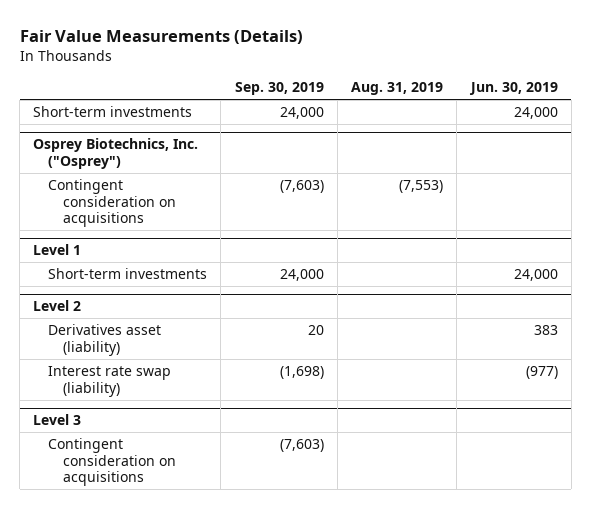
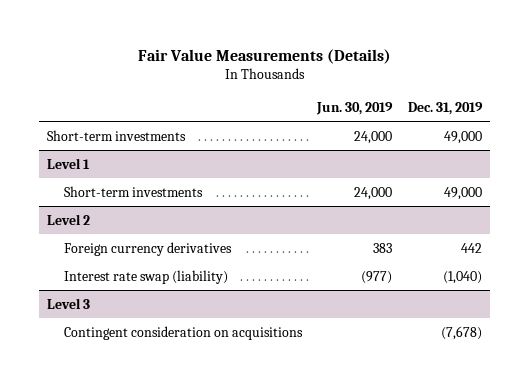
[234,82,324,96] Sep. 30, 2019 -> none
[351,82,444,96] Aug. 31, 2019 -> none
none -> [407,102,483,116] Dec. 31, 2019
[33,138,199,169] Osprey Biotechnics, Inc. ("Osprey") -> none
[48,179,176,228] Contingent consideration on acquisitions -> none
[48,324,162,356] Derivatives asset (liability) -> [63,241,232,256] Foreign currency derivatives

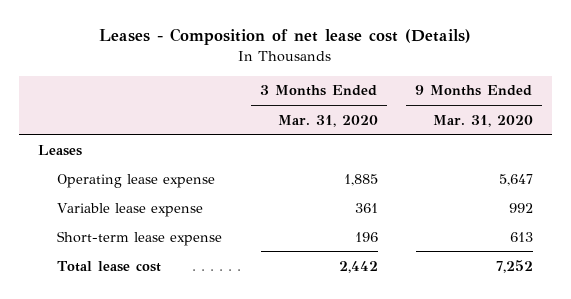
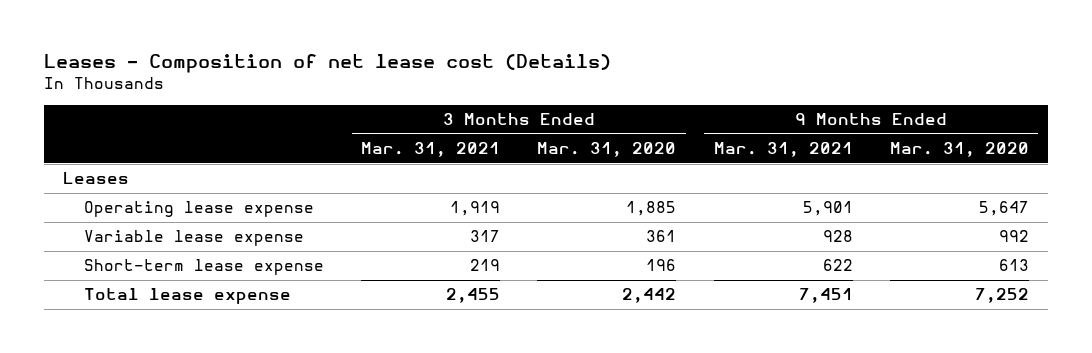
none -> [361,142,501,158] Mar. 31, 2021
none -> [713,142,853,158] Mar. 31, 2021
[57,260,162,272] Total lease cost -> [83,288,291,305] Total lease expense

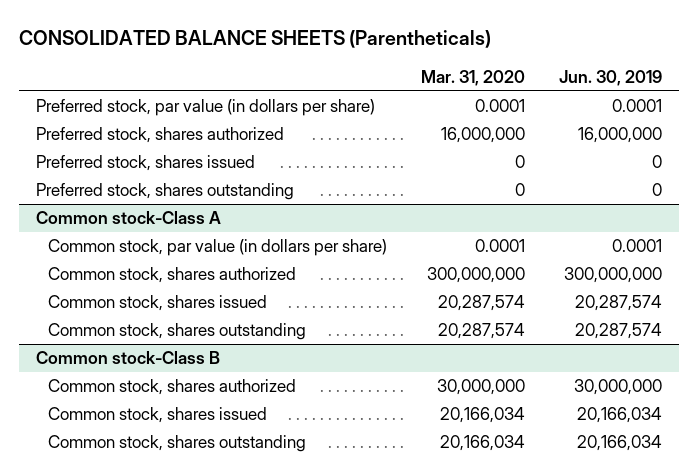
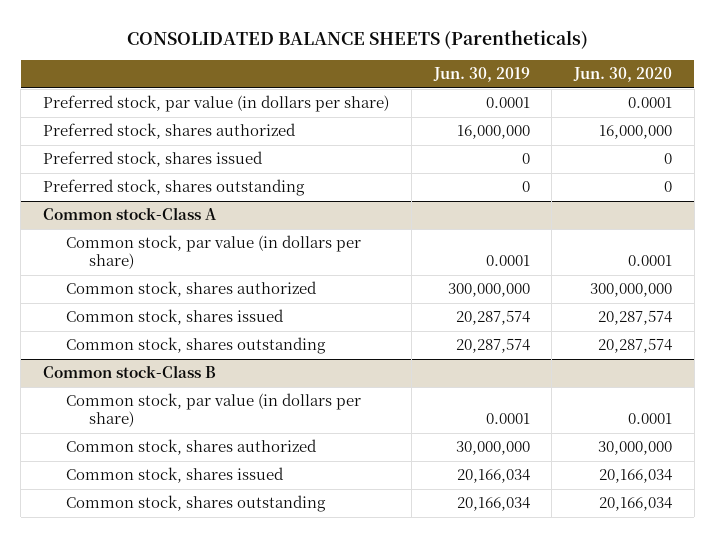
[421,69,526,86] Mar. 31, 2020 -> none
none -> [573,67,673,83] Jun. 30, 2020
none -> [66,393,362,428] Common stock, par value (in dollars per share)

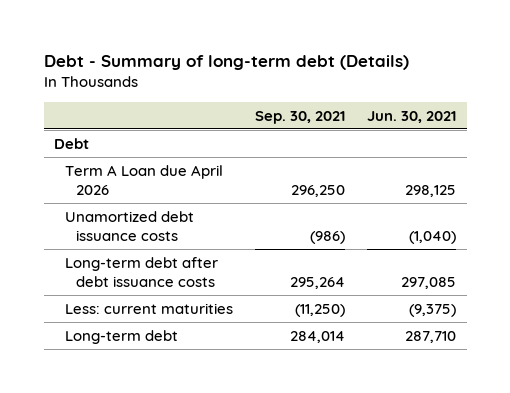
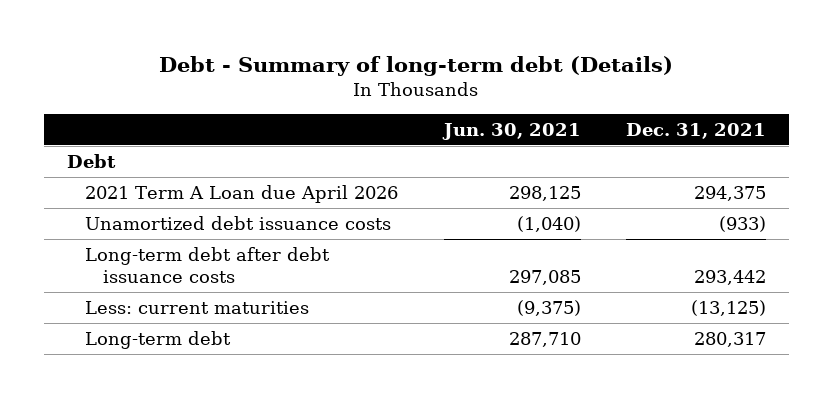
[255,110,346,124] Sep. 30, 2021 -> none
none -> [626,122,767,139] Dec. 31, 2021
[65,164,224,195] Term A Loan due April 2026 -> [84,185,398,204] 2021 Term A Loan due April 2026

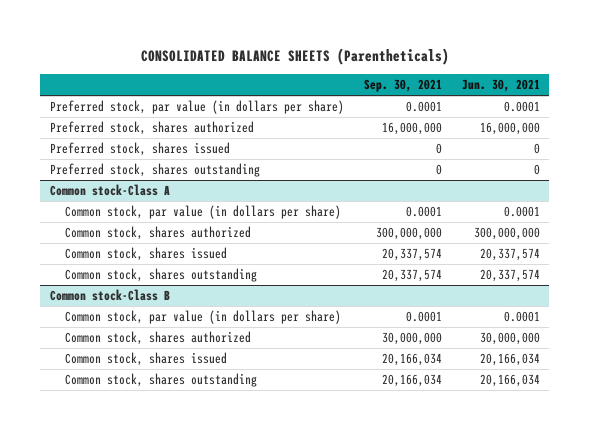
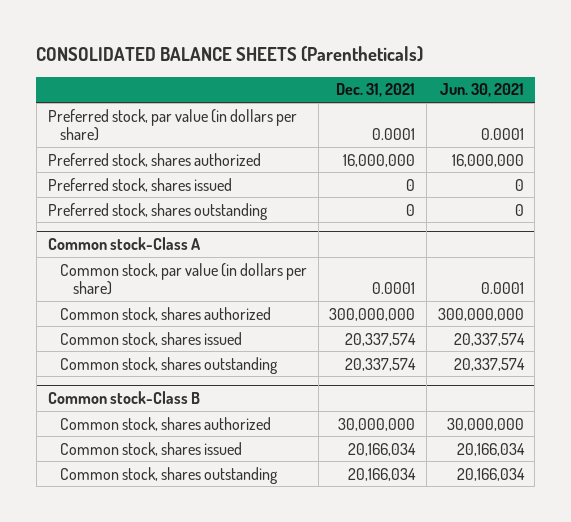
[363,79,442,93] Sep. 30, 2021 -> none
none -> [336,83,416,98] Dec. 31, 2021
[64,310,341,325] Common stock, par value (in dollars per share) -> none

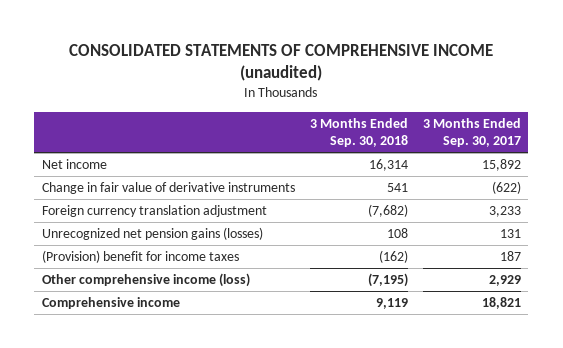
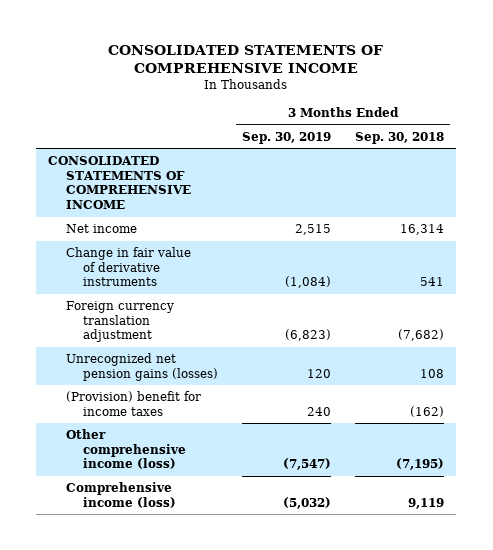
[69,44,494,82] CONSOLIDATED STATEMENTS OF COMPREHENSIVE INCOME (unaudited) -> [108,44,384,73] CONSOLIDATED STATEMENTS OF COMPREHENSIVE INCOME
[422,117,521,148] 3 Months Ended Sep. 30, 2017 -> none
none -> [242,131,332,144] Sep. 30, 2019
none -> [48,156,191,209] CONSOLIDATED STATEMENTS OF COMPREHENSIVE INCOME
[41,296,180,309] Comprehensive income -> [65,482,177,508] Comprehensive income (loss)

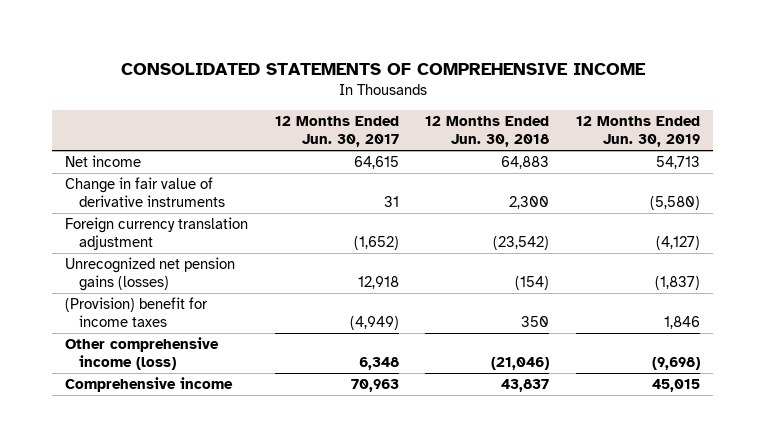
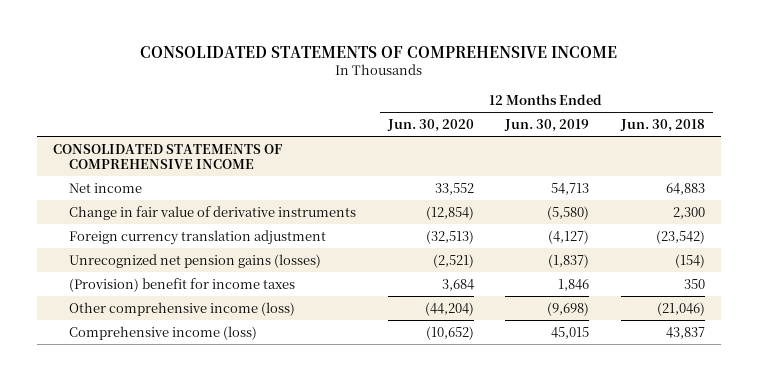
[274,116,399,148] 12 Months Ended Jun. 30, 2017 -> none
none -> [386,118,474,132] Jun. 30, 2020
none -> [53,143,283,169] CONSOLIDATED STATEMENTS OF COMPREHENSIVE INCOME
[65,376,234,392] Comprehensive income -> [68,325,257,340] Comprehensive income (loss)

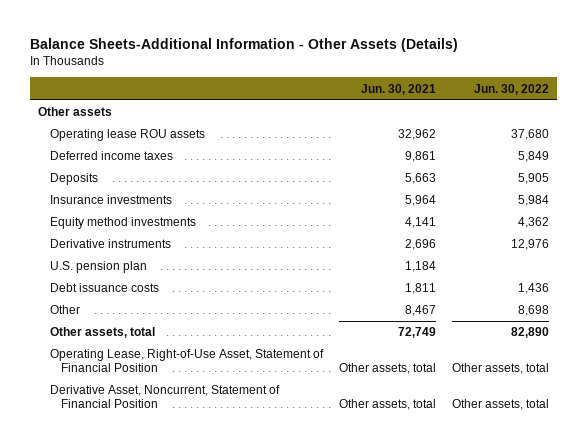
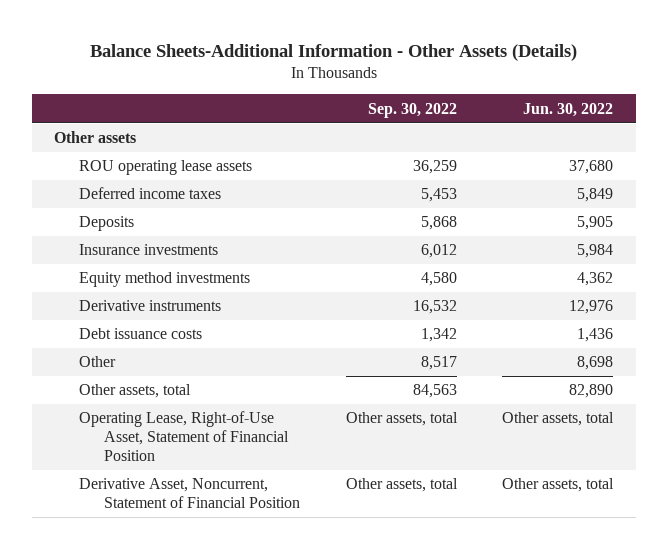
[360,83,436,95] Jun. 30, 2021 -> none
none -> [367,102,457,118] Sep. 30, 2022
[49,129,205,142] Operating lease ROU assets -> [79,160,253,176] ROU operating lease assets
[49,261,147,274] U.S. pension plan -> none

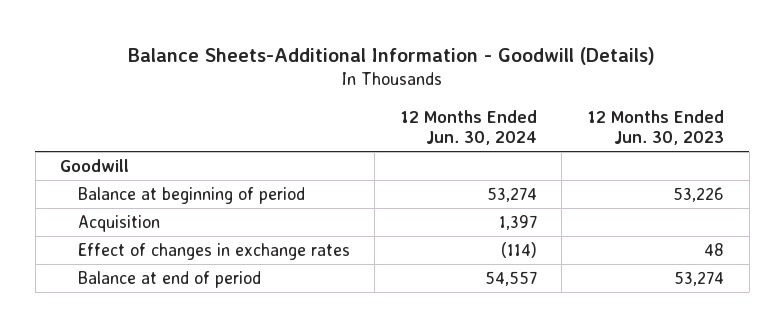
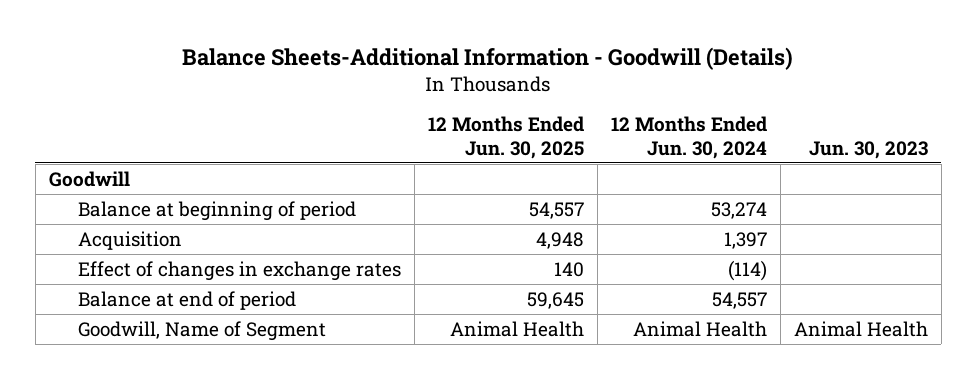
[587,109,725,146] 12 Months Ended Jun. 30, 2023 -> none
none -> [428,116,585,159] 12 Months Ended Jun. 30, 2025
none -> [808,140,928,159] Jun. 30, 2023
none -> [78,320,327,341] Goodwill, Name of Segment

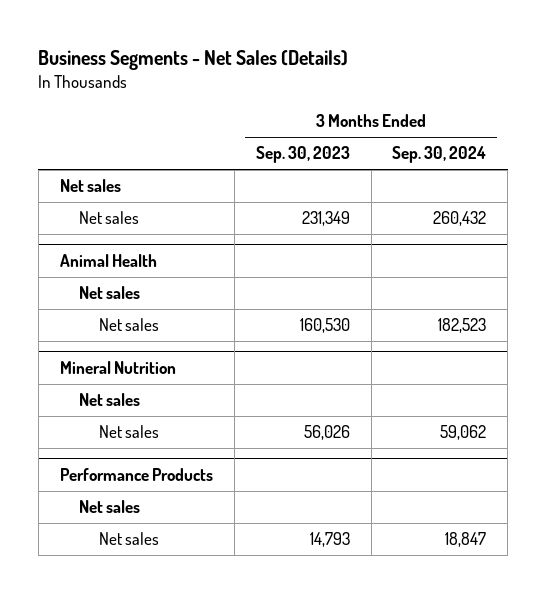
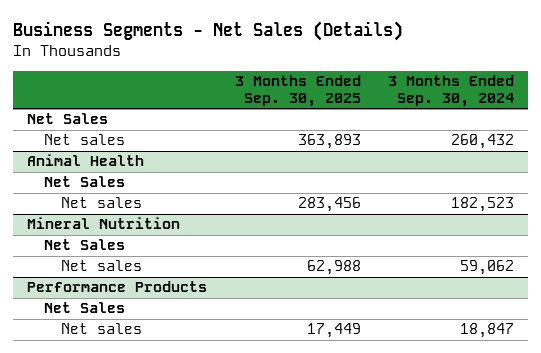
[255,146,350,164] Sep. 30, 2023 -> none
none -> [234,74,361,107] 3 Months Ended Sep. 30, 2025
[59,179,121,193] Net sales -> [26,113,108,125] Net Sales
[79,286,141,300] Net sales -> [44,176,126,188] Net Sales
[79,393,141,407] Net sales -> [44,239,126,251] Net Sales
[79,500,141,514] Net sales -> [44,302,126,314] Net Sales

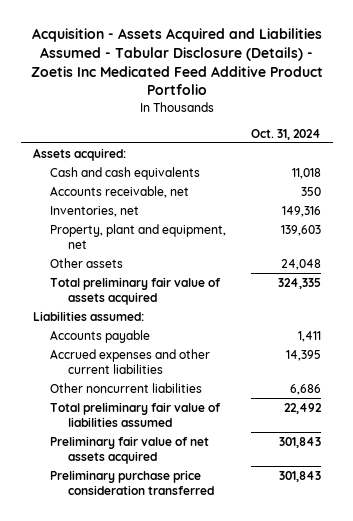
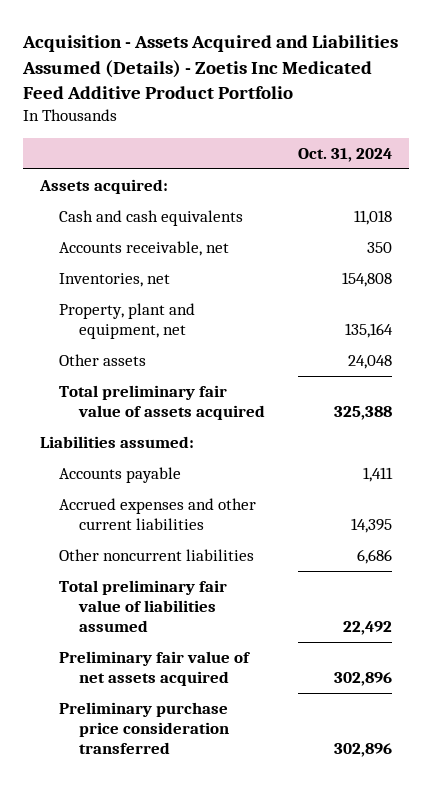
[30,28,323,96] Acquisition - Assets Acquired and Liabilities Assumed - Tabular Disclosure (Details) - Zoetis Inc Medicated Feed Additive Product Portfolio -> [22,35,399,100] Acquisition - Assets Acquired and Liabilities Assumed (Details) - Zoetis Inc Medicated Feed Additive Product Portfolio
[281,205,321,217] 149,316 -> [342,271,393,287] 154,808
[280,224,321,236] 139,603 -> [345,322,394,338] 135,164
[277,277,321,289] 324,335 -> [334,405,393,420] 325,388
[278,436,321,448] 301,843 -> [334,671,393,686] 302,896
[278,470,321,482] 301,843 -> [334,742,393,757] 302,896

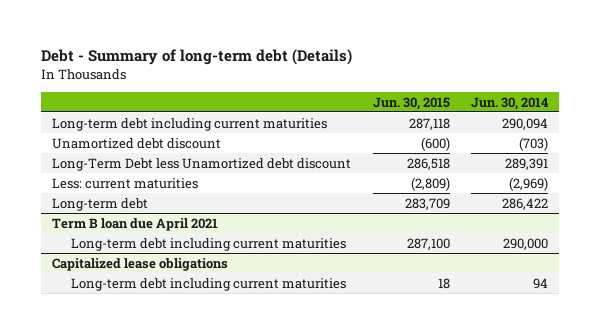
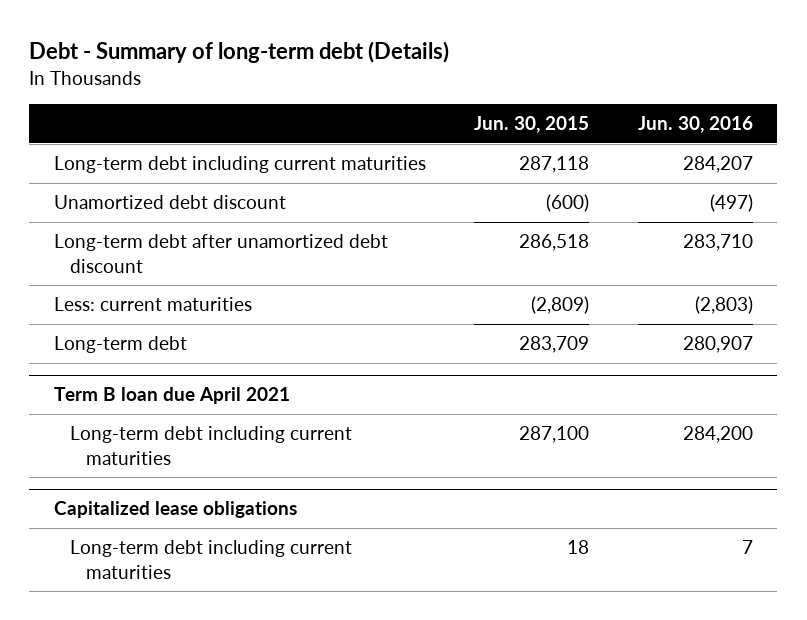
[471,96,549,110] Jun. 30, 2014 -> none
none -> [637,116,753,134] Jun. 30, 2016
[52,157,352,171] Long-Term Debt less Unamortized debt discount -> [53,234,388,273] Long-term debt after unamortized debt discount

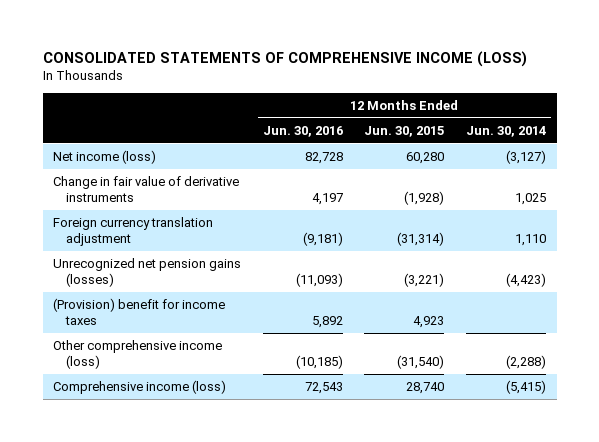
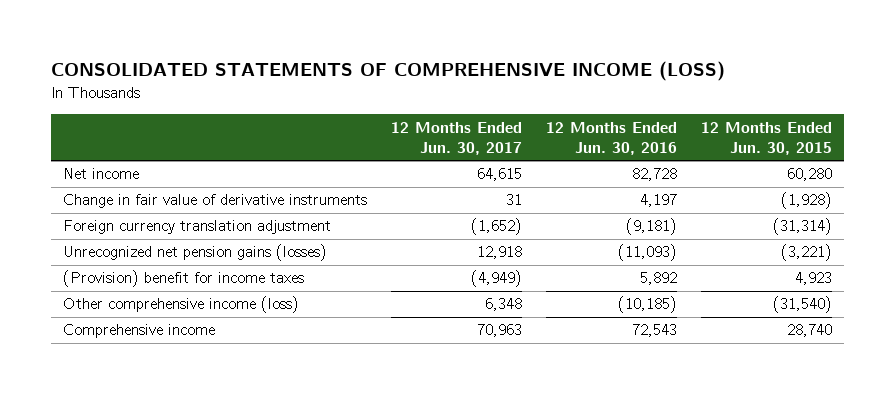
[465,125,546,137] Jun. 30, 2014 -> none
none -> [391,121,523,156] 12 Months Ended Jun. 30, 2017
[53,150,157,165] Net income (loss) -> [62,168,139,180] Net income
[53,380,227,395] Comprehensive income (loss) -> [62,324,215,339] Comprehensive income

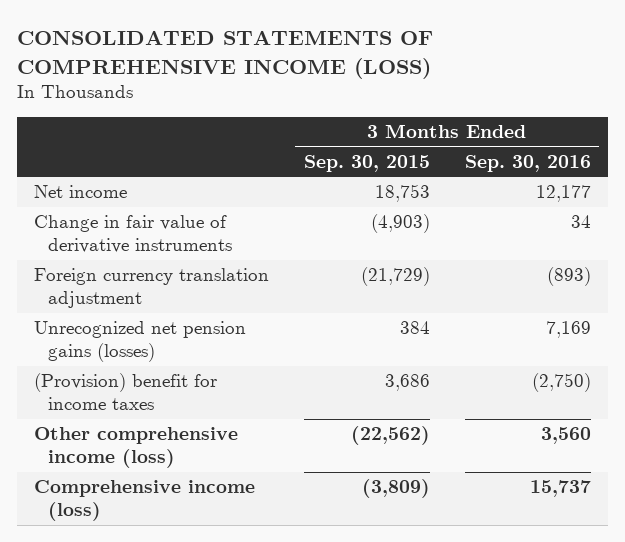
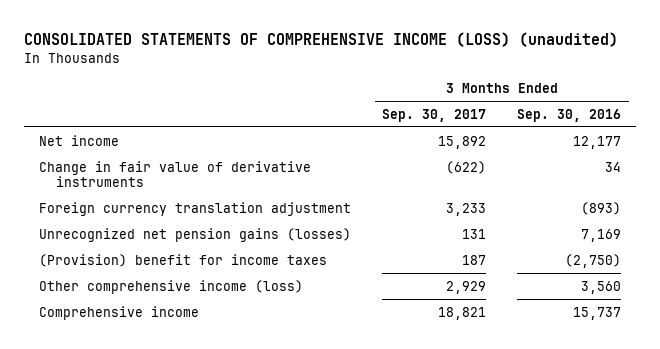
[16,30,433,79] CONSOLIDATED STATEMENTS OF COMPREHENSIVE INCOME (LOSS) -> [24,31,619,47] CONSOLIDATED STATEMENTS OF COMPREHENSIVE INCOME (LOSS) (unaudited)
[304,154,431,172] Sep. 30, 2015 -> none
none -> [382,108,487,122] Sep. 30, 2017
[34,480,256,522] Comprehensive income (loss) -> [39,305,200,320] Comprehensive income

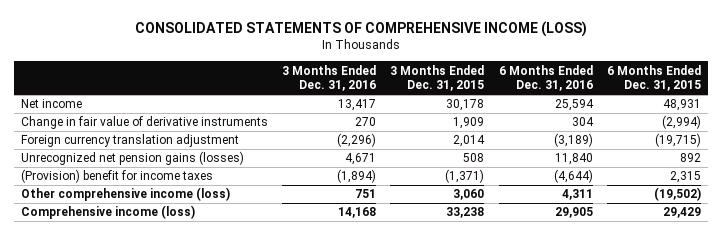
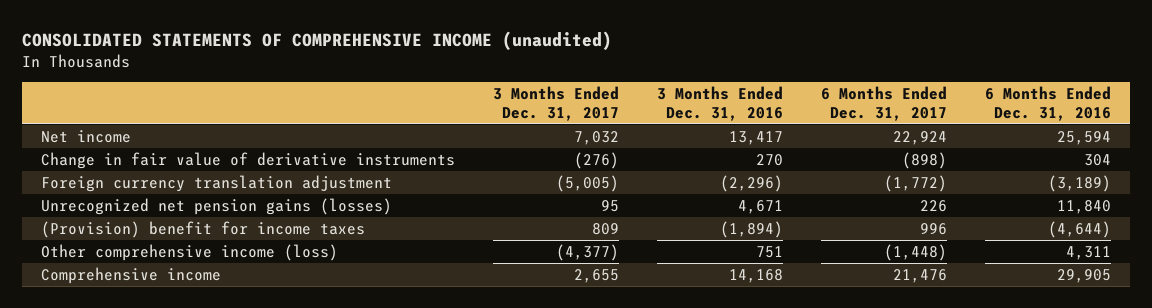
[134,20,587,37] CONSOLIDATED STATEMENTS OF COMPREHENSIVE INCOME (LOSS) -> [22,30,613,50] CONSOLIDATED STATEMENTS OF COMPREHENSIVE INCOME (unaudited)
[390,64,485,92] 3 Months Ended Dec. 31, 2015 -> none
[606,64,701,92] 6 Months Ended Dec. 31, 2015 -> none
none -> [493,85,620,121] 3 Months Ended Dec. 31, 2017
none -> [821,85,948,121] 6 Months Ended Dec. 31, 2017
[21,205,196,220] Comprehensive income (loss) -> [41,266,222,284] Comprehensive income

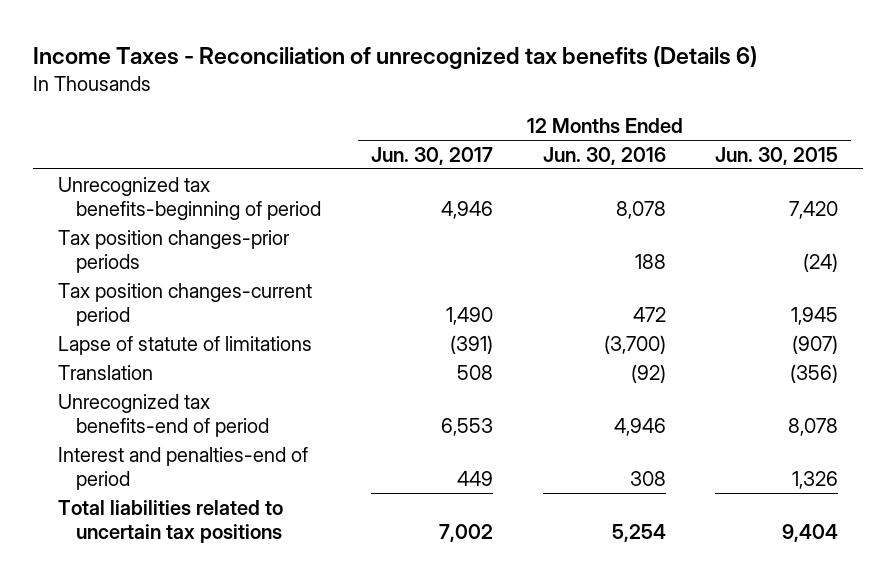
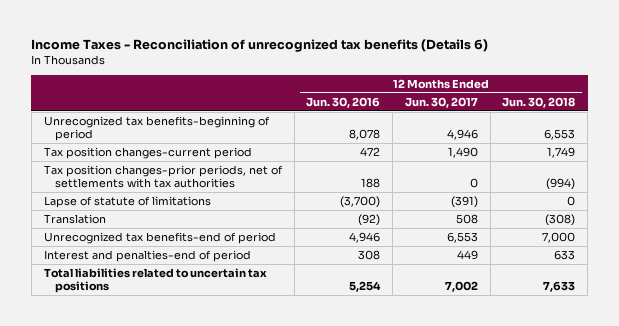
[715,146,839,165] Jun. 30, 2015 -> none
none -> [502,96,576,108] Jun. 30, 2018
[57,229,290,273] Tax position changes-prior periods -> none
none -> [43,165,283,189] Tax position changes-prior periods, net of settlements with tax authorities

